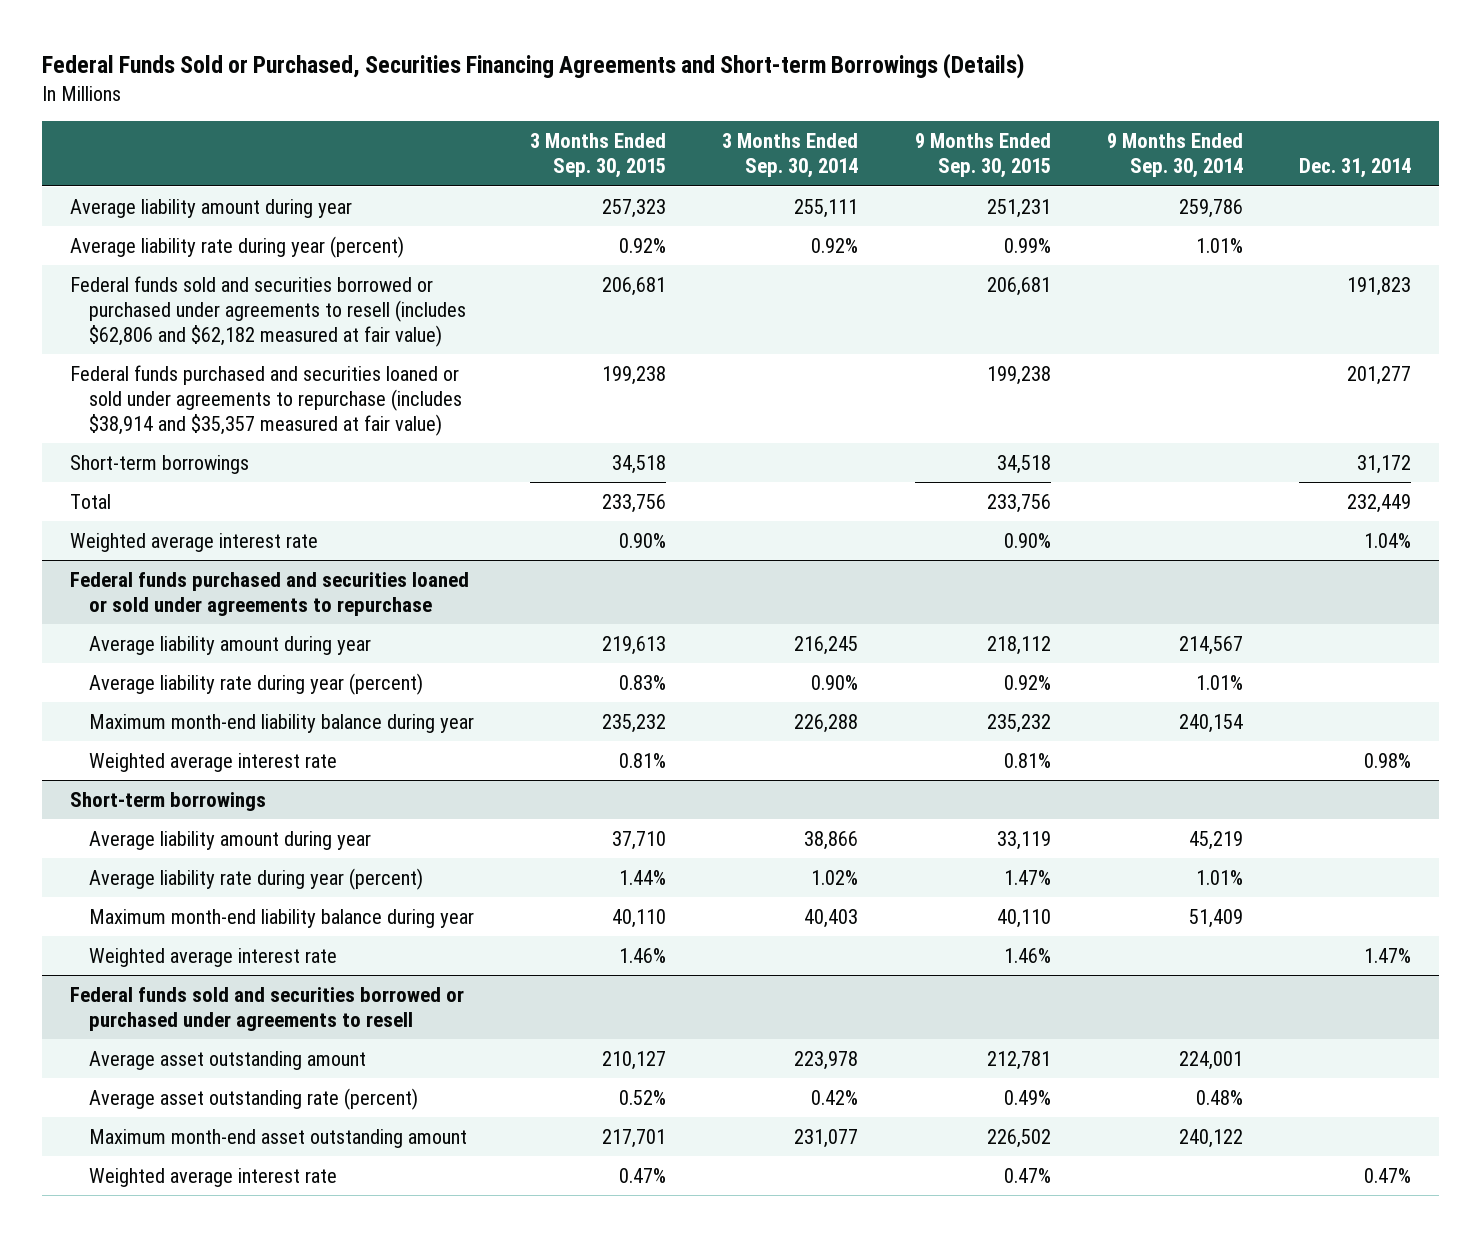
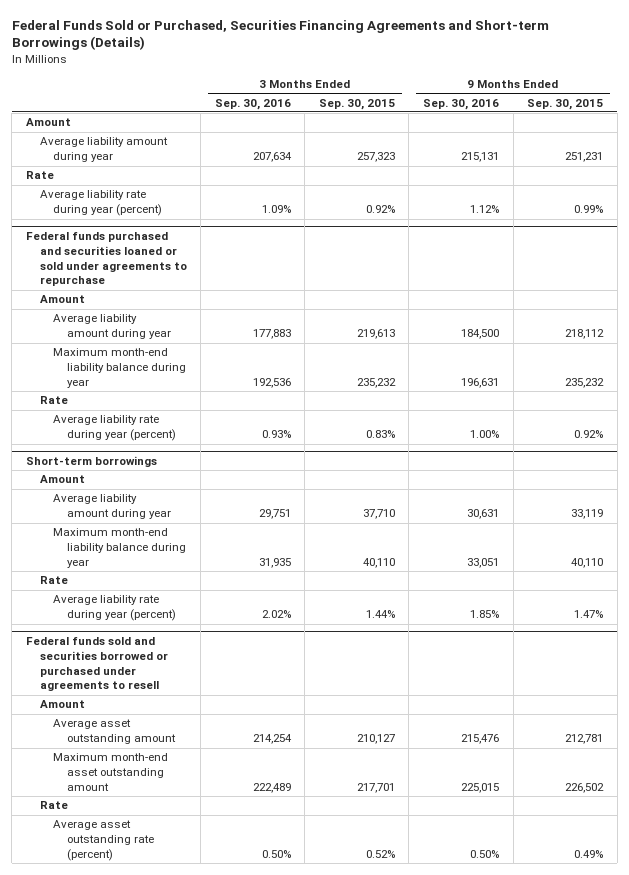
[722,133,859,179] 3 Months Ended Sep. 30, 2014 -> none
[1106,133,1243,179] 9 Months Ended Sep. 30, 2014 -> none
[1298,158,1411,179] Dec. 31, 2014 -> none
none -> [214,98,291,110] Sep. 30, 2016
none -> [422,98,499,110] Sep. 30, 2016
none -> [25,118,71,127] Amount
none -> [25,171,54,180] Rate
[69,275,466,347] Federal funds sold and securities borrowed or purchased under agreements to resell (includes $62,806 and $62,182 measured at fair value) -> none
[69,364,462,436] Federal funds purchased and securities loaned or sold under agreements to repurchase (includes $38,914 and $35,357 measured at fair value) -> none
[69,454,249,474] Short-term borrowings -> none
[69,493,111,509] Total -> none
[69,532,318,552] Weighted average interest rate -> none
none -> [39,295,85,304] Amount
[88,752,337,772] Weighted average interest rate -> none
none -> [39,396,68,405] Rate
[88,672,423,695] Average liability rate during year (percent) -> [53,415,177,442] Average liability rate during year (percent)
none -> [39,475,85,484] Amount
[88,947,337,967] Weighted average interest rate -> none
none -> [39,576,68,585] Rate
[88,867,423,890] Average liability rate during year (percent) -> [53,595,177,622] Average liability rate during year (percent)
none -> [39,700,85,709] Amount
[88,1167,337,1187] Weighted average interest rate -> none
none -> [39,801,68,810] Rate
[88,1087,418,1110] Average asset outstanding rate (percent) -> [53,820,155,862] Average asset outstanding rate (percent)

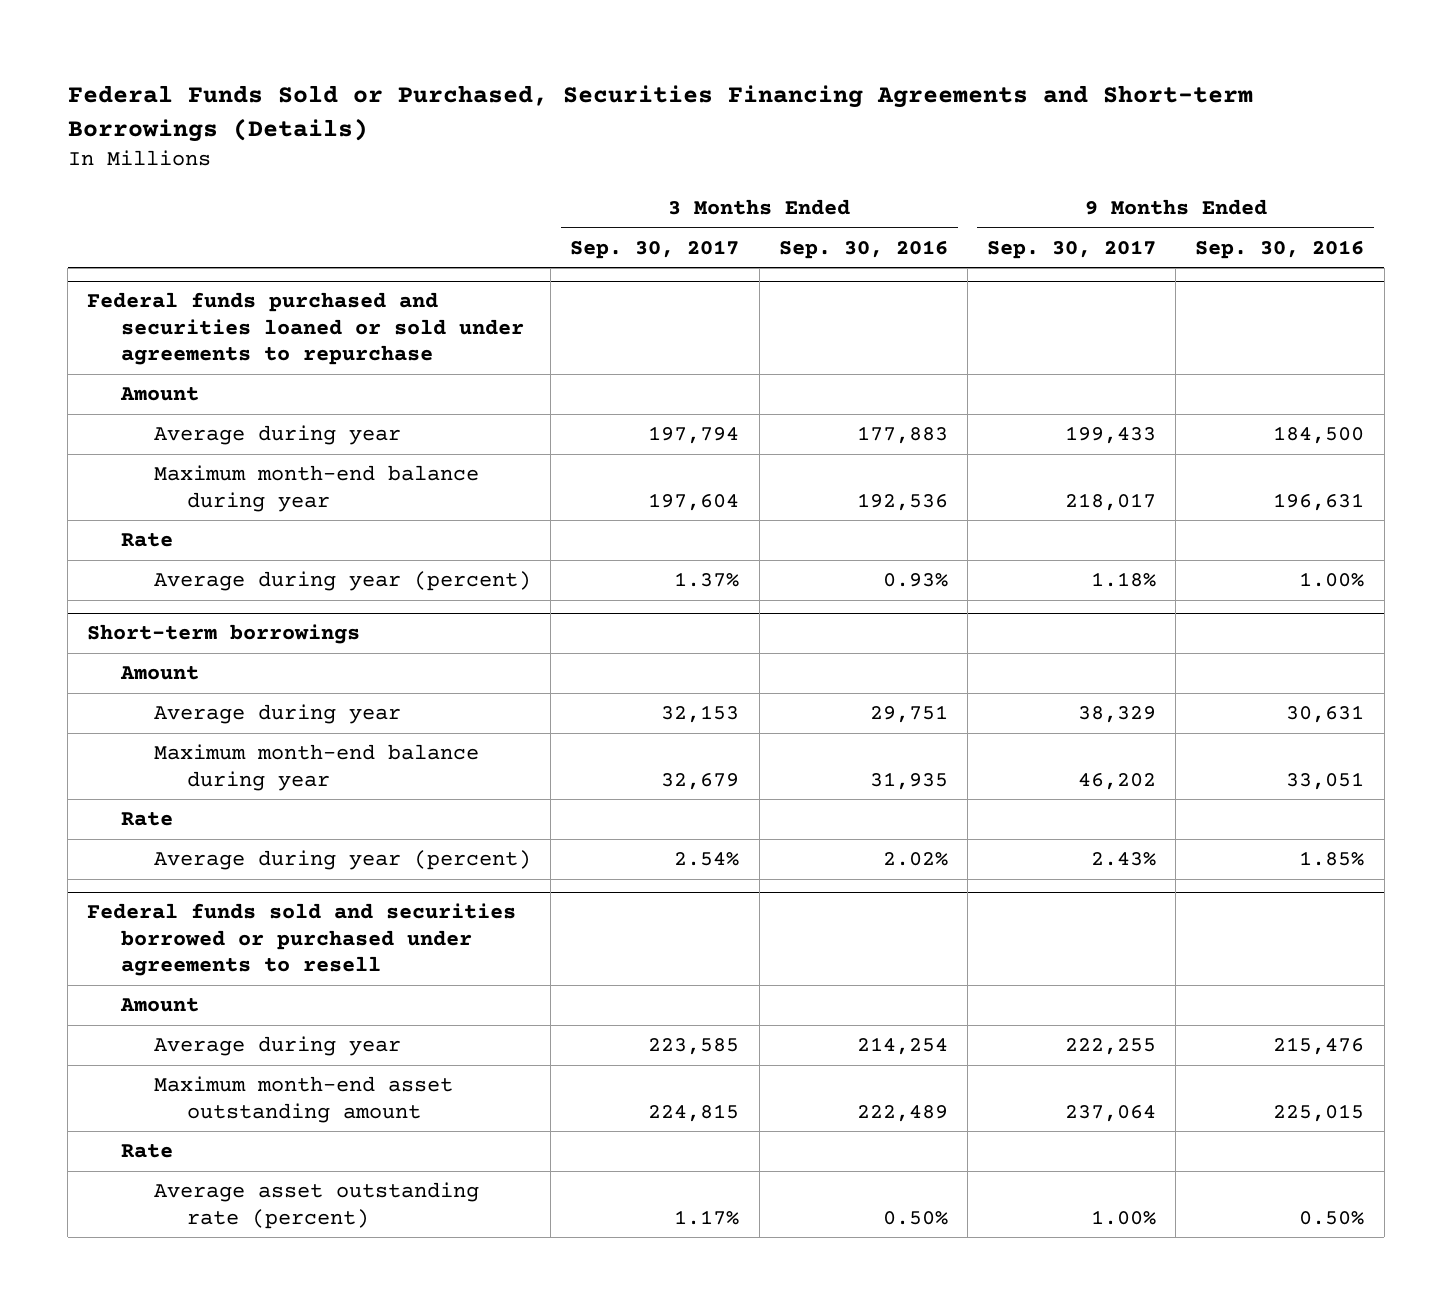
[318,98,395,110] Sep. 30, 2015 -> none
[527,98,604,110] Sep. 30, 2015 -> none
none -> [570,239,740,259] Sep. 30, 2017
none -> [987,239,1157,259] Sep. 30, 2017
[25,118,71,127] Amount -> none
[39,137,168,163] Average liability amount during year -> none
[25,171,54,180] Rate -> none
[39,190,163,217] Average liability rate during year (percent) -> none
[53,314,172,340] Average liability amount during year -> [154,425,402,446] Average during year
[53,348,187,389] Maximum month-end liability balance during year -> [154,465,480,512] Maximum month-end balance during year
[53,415,177,442] Average liability rate during year (percent) -> [154,571,532,592] Average during year (percent)
[53,494,172,520] Average liability amount during year -> [154,704,402,725] Average during year
[53,528,187,569] Maximum month-end liability balance during year -> [154,744,480,791] Maximum month-end balance during year
[53,595,177,622] Average liability rate during year (percent) -> [154,850,532,871] Average during year (percent)
[53,719,177,745] Average asset outstanding amount -> [154,1036,402,1057] Average during year

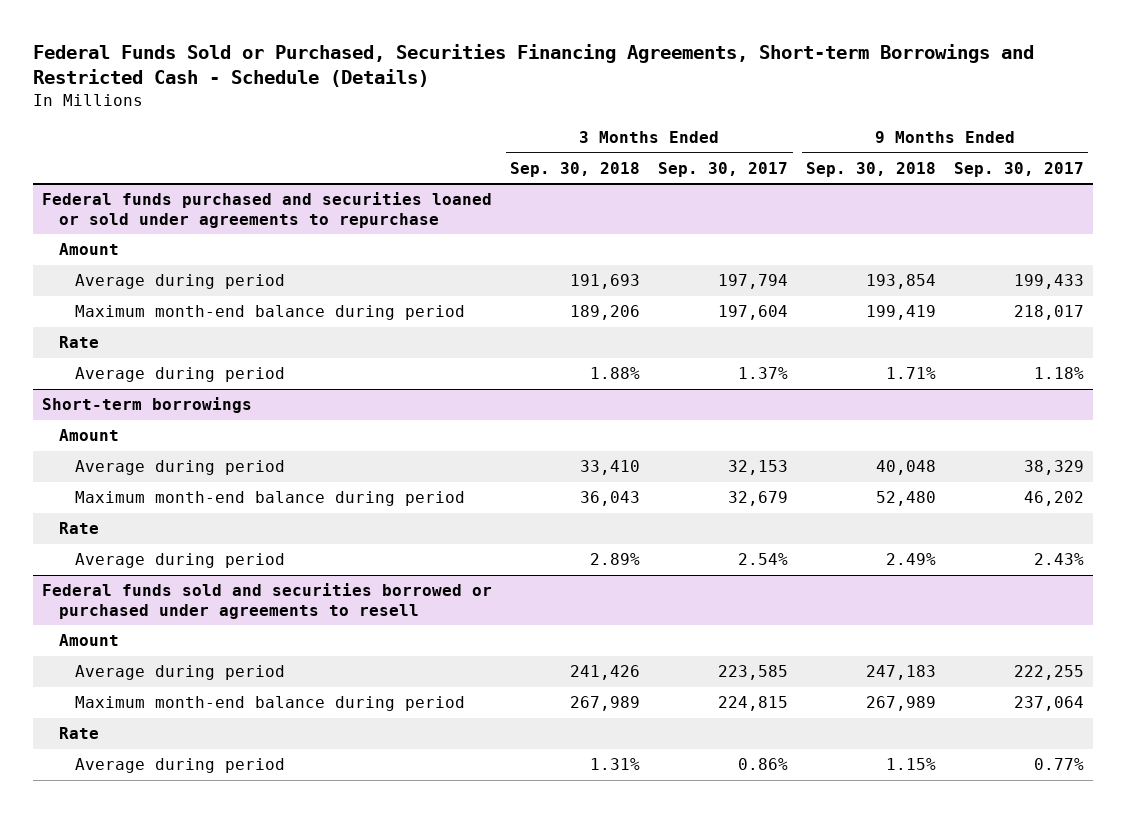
[67,84,1253,142] Federal Funds Sold or Purchased, Securities Financing Agreements and Short-term Borrowings (Details) -> [33,43,1035,87] Federal Funds Sold or Purchased, Securities Financing Agreements, Short-term Borrowings and Restricted Cash - Schedule (Details)
[778,239,948,259] Sep. 30, 2016 -> none
[1195,239,1365,259] Sep. 30, 2016 -> none
none -> [510,161,641,177] Sep. 30, 2018
none -> [806,161,937,177] Sep. 30, 2018
[154,425,402,446] Average during year -> [75,274,286,290] Average during period
[154,465,480,512] Maximum month-end balance during year -> [75,305,466,321] Maximum month-end balance during period
[154,571,532,592] Average during year (percent) -> [75,367,286,383] Average during period
[154,704,402,725] Average during year -> [75,460,286,476] Average during period
[154,744,480,791] Maximum month-end balance during year -> [75,491,466,507] Maximum month-end balance during period
[154,850,532,871] Average during year (percent) -> [75,553,286,569] Average during period
[154,1036,402,1057] Average during year -> [75,665,286,681] Average during period
[154,1076,454,1123] Maximum month-end asset outstanding amount -> [75,696,466,712] Maximum month-end balance during period
[154,1182,480,1229] Average asset outstanding rate (percent) -> none
none -> [75,758,286,774] Average during period

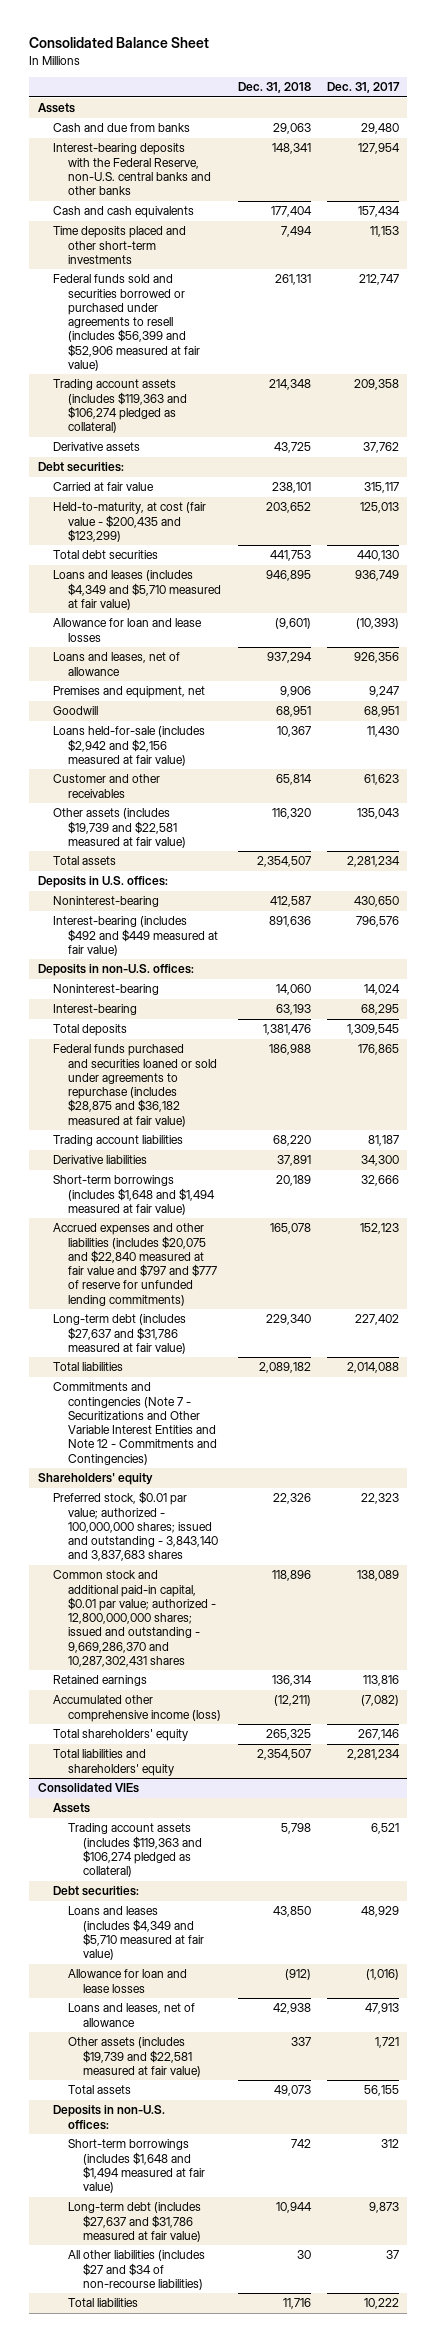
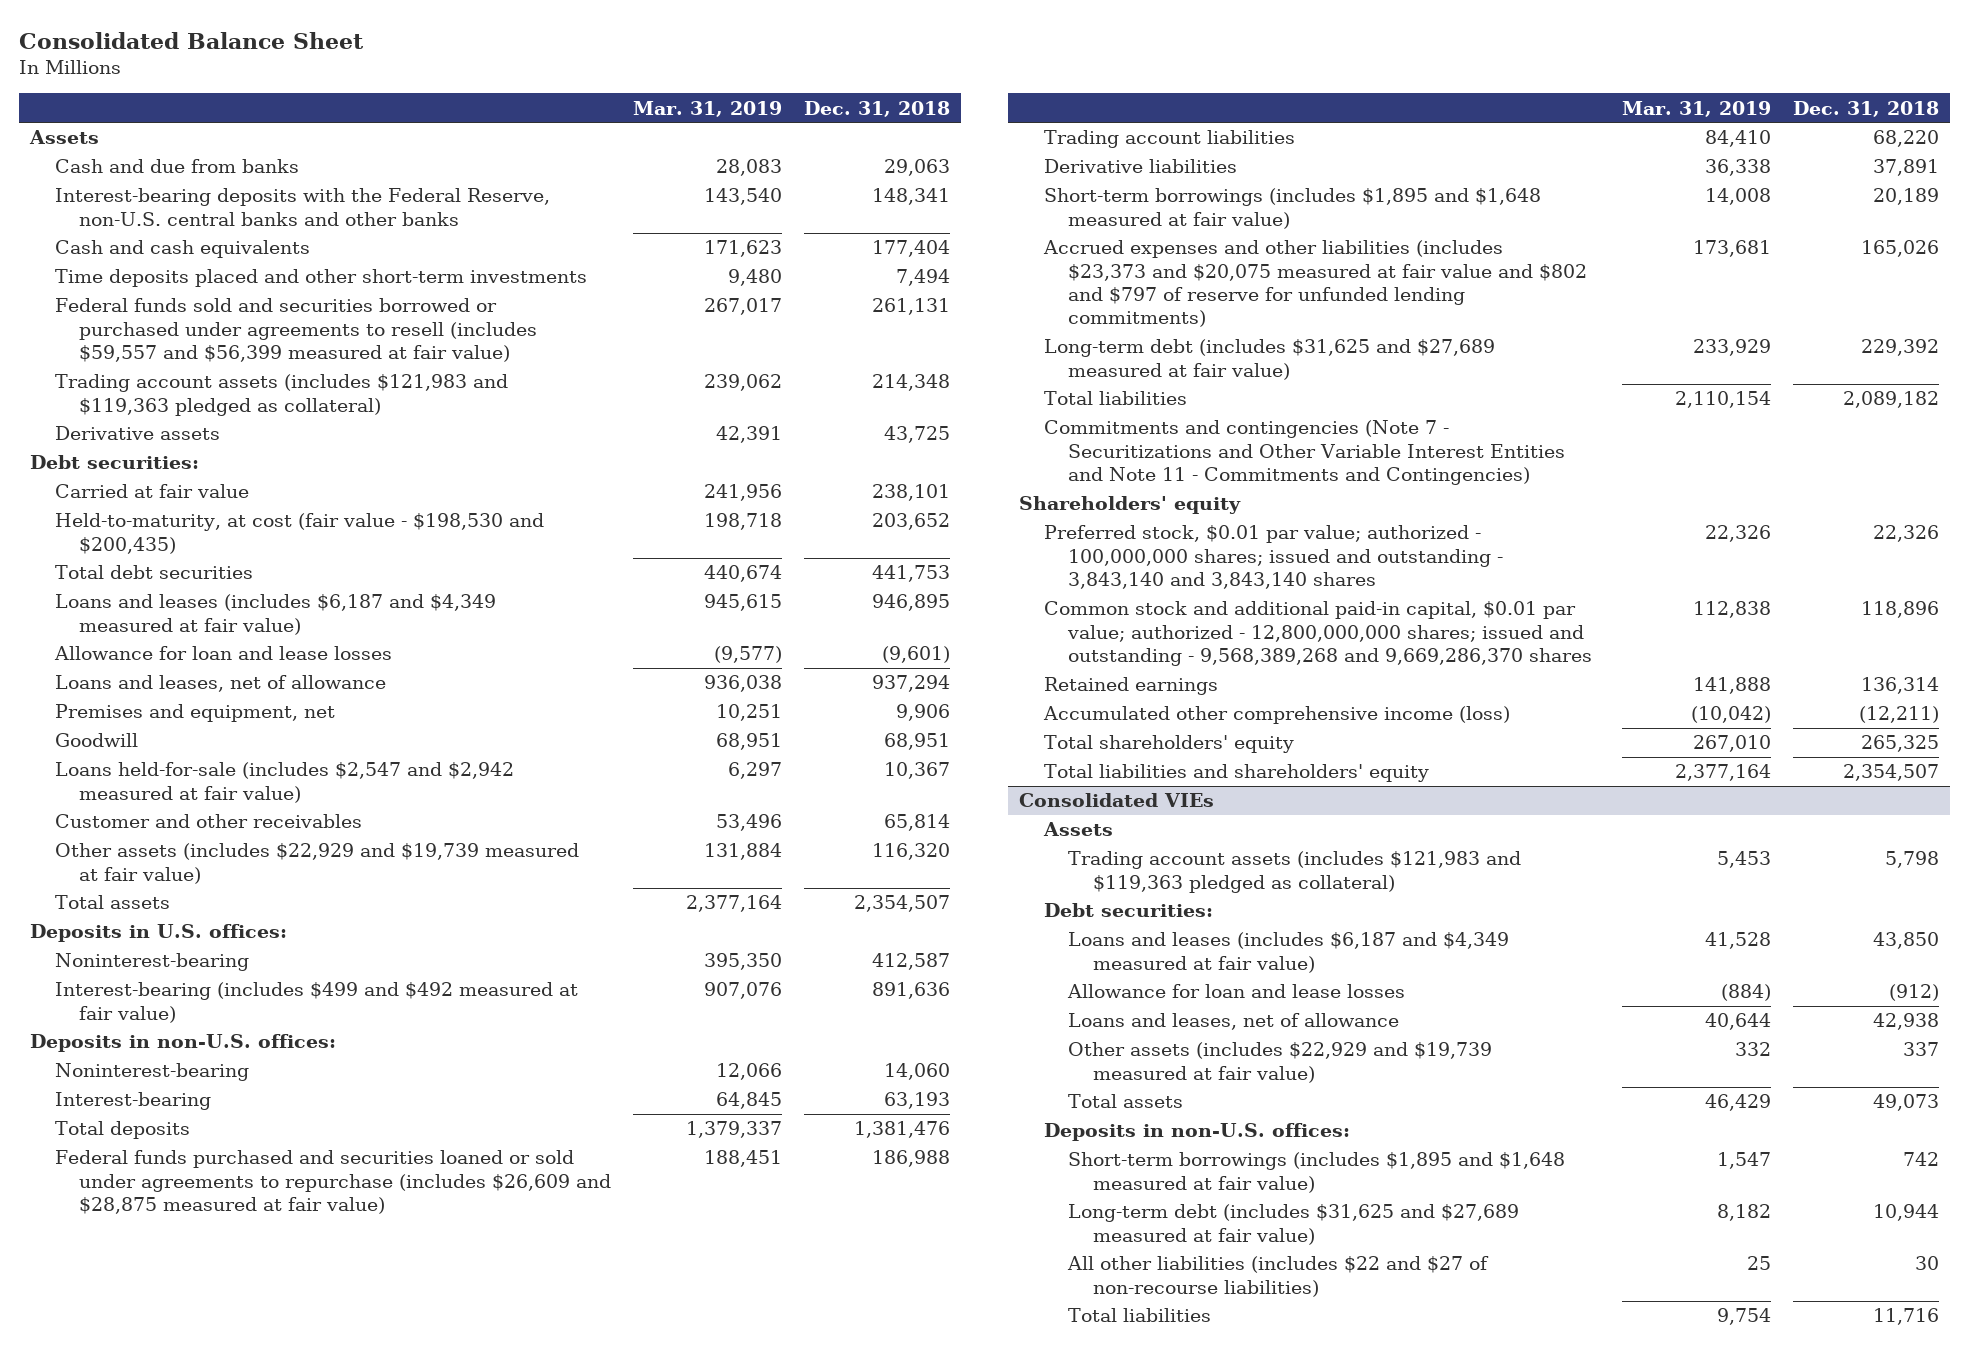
[327,82,401,94] Dec. 31, 2017 -> none
none -> [633,100,783,117] Mar. 31, 2019
[52,274,201,371] Federal funds sold and securities borrowed or purchased under agreements to resell (includes $56,399 and $52,906 measured at fair value) -> [54,298,538,363] Federal funds sold and securities borrowed or purchased under agreements to resell (includes $59,557 and $56,399 measured at fair value)
[52,379,188,434] Trading account assets (includes $119,363 and $106,274 pledged as collateral) -> [54,374,508,416] Trading account assets (includes $121,983 and $119,363 pledged as collateral)
[52,502,206,542] Held-to-maturity, at cost (fair value - $200,435 and $123,299) -> [54,513,544,554] Held-to-maturity, at cost (fair value - $198,530 and $200,435)
[52,570,222,610] Loans and leases (includes $4,349 and $5,710 measured at fair value) -> [54,594,496,635] Loans and leases (includes $6,187 and $4,349 measured at fair value)
[52,726,205,766] Loans held-for-sale (includes $2,942 and $2,156 measured at fair value) -> [54,762,514,803] Loans held-for-sale (includes $2,547 and $2,942 measured at fair value)
[52,808,187,848] Other assets (includes $19,739 and $22,581 measured at fair value) -> [54,843,579,884] Other assets (includes $22,929 and $19,739 measured at fair value)
[52,916,219,956] Interest-bearing (includes $492 and $449 measured at fair value) -> [54,982,578,1023] Interest-bearing (includes $499 and $492 measured at fair value)
[52,1044,218,1127] Federal funds purchased and securities loaned or sold under agreements to repurchase (includes $28,875 and $36,182 measured at fair value) -> [54,1150,612,1215] Federal funds purchased and securities loaned or sold under agreements to repurchase (includes $26,609 and $28,875 measured at fair value)
[52,1175,216,1215] Short-term borrowings (includes $1,648 and $1,494 measured at fair value) -> [1043,188,1541,229] Short-term borrowings (includes $1,895 and $1,648 measured at fair value)
[52,1223,218,1306] Accrued expenses and other liabilities (includes $20,075 and $22,840 measured at fair value and $797 and $777 of reserve for unfunded lending commitments) -> [1042,240,1588,328] Accrued expenses and other liabilities (includes $23,373 and $20,075 measured at fair value and $802 and $797 of reserve for unfunded lending commitments)
[269,1223,311,1235] 165,078 -> [1860,240,1939,258] 165,026
[52,1314,187,1354] Long-term debt (includes $27,637 and $31,786 measured at fair value) -> [1043,339,1495,380] Long-term debt (includes $31,625 and $27,689 measured at fair value)
[265,1314,311,1326] 229,340 -> [1860,339,1939,357] 229,392
[52,1382,218,1465] Commitments and contingencies (Note 7 - Securitizations and Other Variable Interest Entities and Note 12 - Commitments and Contingencies) -> [1043,420,1566,486] Commitments and contingencies (Note 7 - Securitizations and Other Variable Interest Entities and Note 11 - Commitments and Contingencies)
[52,1491,219,1562] Preferred stock, $0.01 par value; authorized - 100,000,000 shares; issued and outstanding - 3,843,140 and 3,837,683 shares -> [1043,525,1504,590] Preferred stock, $0.01 par value; authorized - 100,000,000 shares; issued and outstanding - 3,843,140 and 3,843,140 shares
[52,1570,217,1667] Common stock and additional paid-in capital, $0.01 par value; authorized - 12,800,000,000 shares; issued and outstanding - 9,669,286,370 and 10,287,302,431 shares -> [1043,601,1593,667] Common stock and additional paid-in capital, $0.01 par value; authorized - 12,800,000,000 shares; issued and outstanding - 9,568,389,268 and 9,669,286,370 shares
[68,1823,203,1878] Trading account assets (includes $119,363 and $106,274 pledged as collateral) -> [1068,851,1522,893] Trading account assets (includes $121,983 and $119,363 pledged as collateral)
[68,1906,205,1961] Loans and leases (includes $4,349 and $5,710 measured at fair value) -> [1068,932,1510,973] Loans and leases (includes $6,187 and $4,349 measured at fair value)
[68,2037,202,2077] Other assets (includes $19,739 and $22,581 measured at fair value) -> [1068,1042,1493,1083] Other assets (includes $22,929 and $19,739 measured at fair value)
[68,2139,206,2194] Short-term borrowings (includes $1,648 and $1,494 measured at fair value) -> [1068,1152,1566,1193] Short-term borrowings (includes $1,895 and $1,648 measured at fair value)
[68,2202,202,2242] Long-term debt (includes $27,637 and $31,786 measured at fair value) -> [1068,1204,1520,1245] Long-term debt (includes $31,625 and $27,689 measured at fair value)
[68,2250,206,2290] All other liabilities (includes $27 and $34 of non-recourse liabilities) -> [1067,1256,1490,1297] All other liabilities (includes $22 and $27 of non-recourse liabilities)

